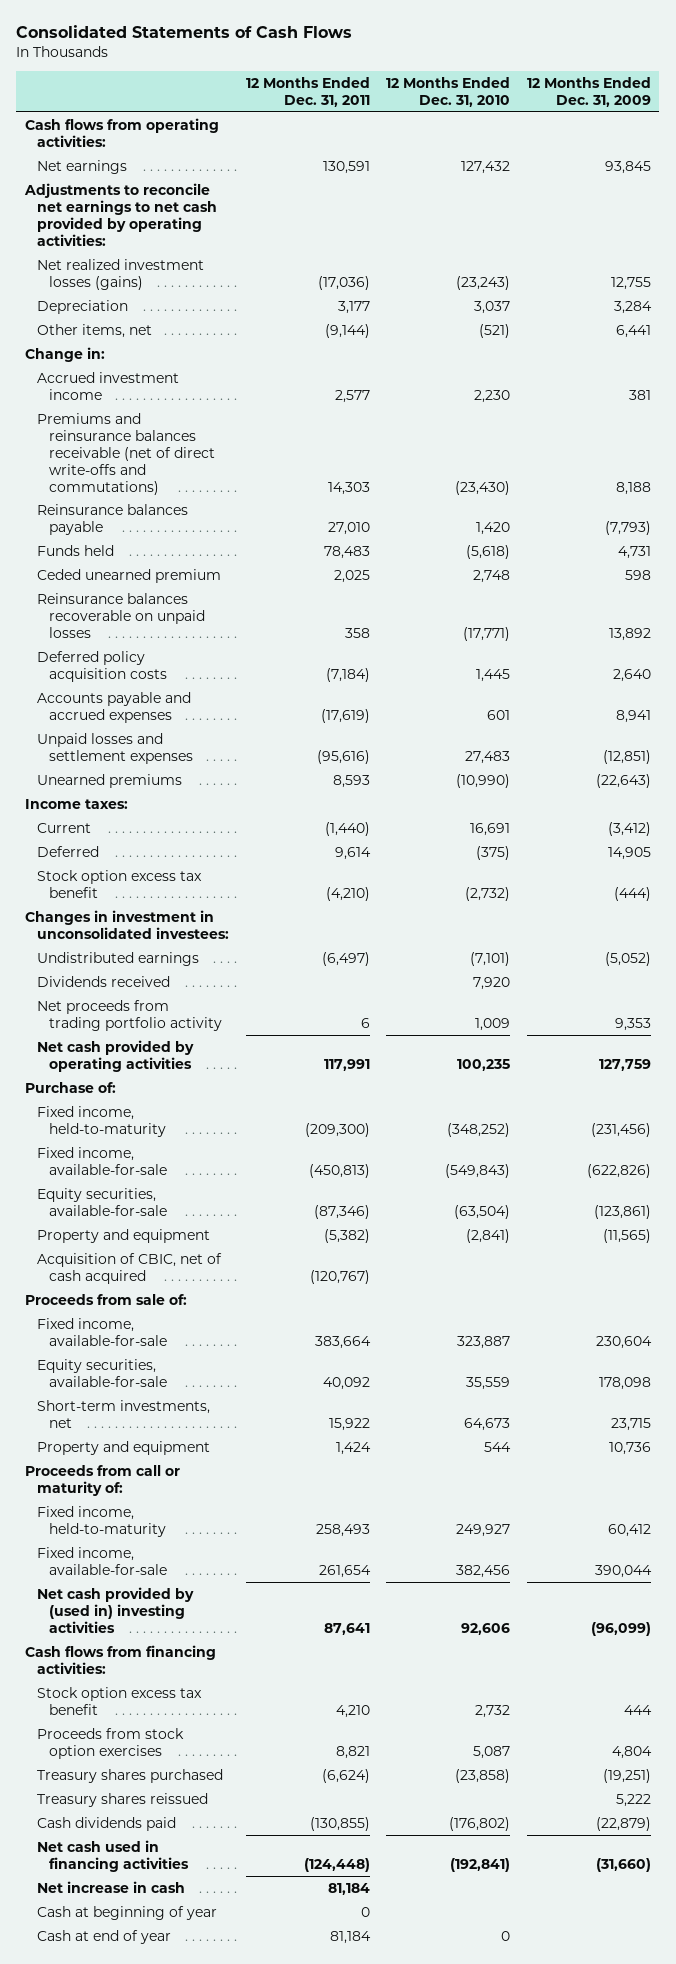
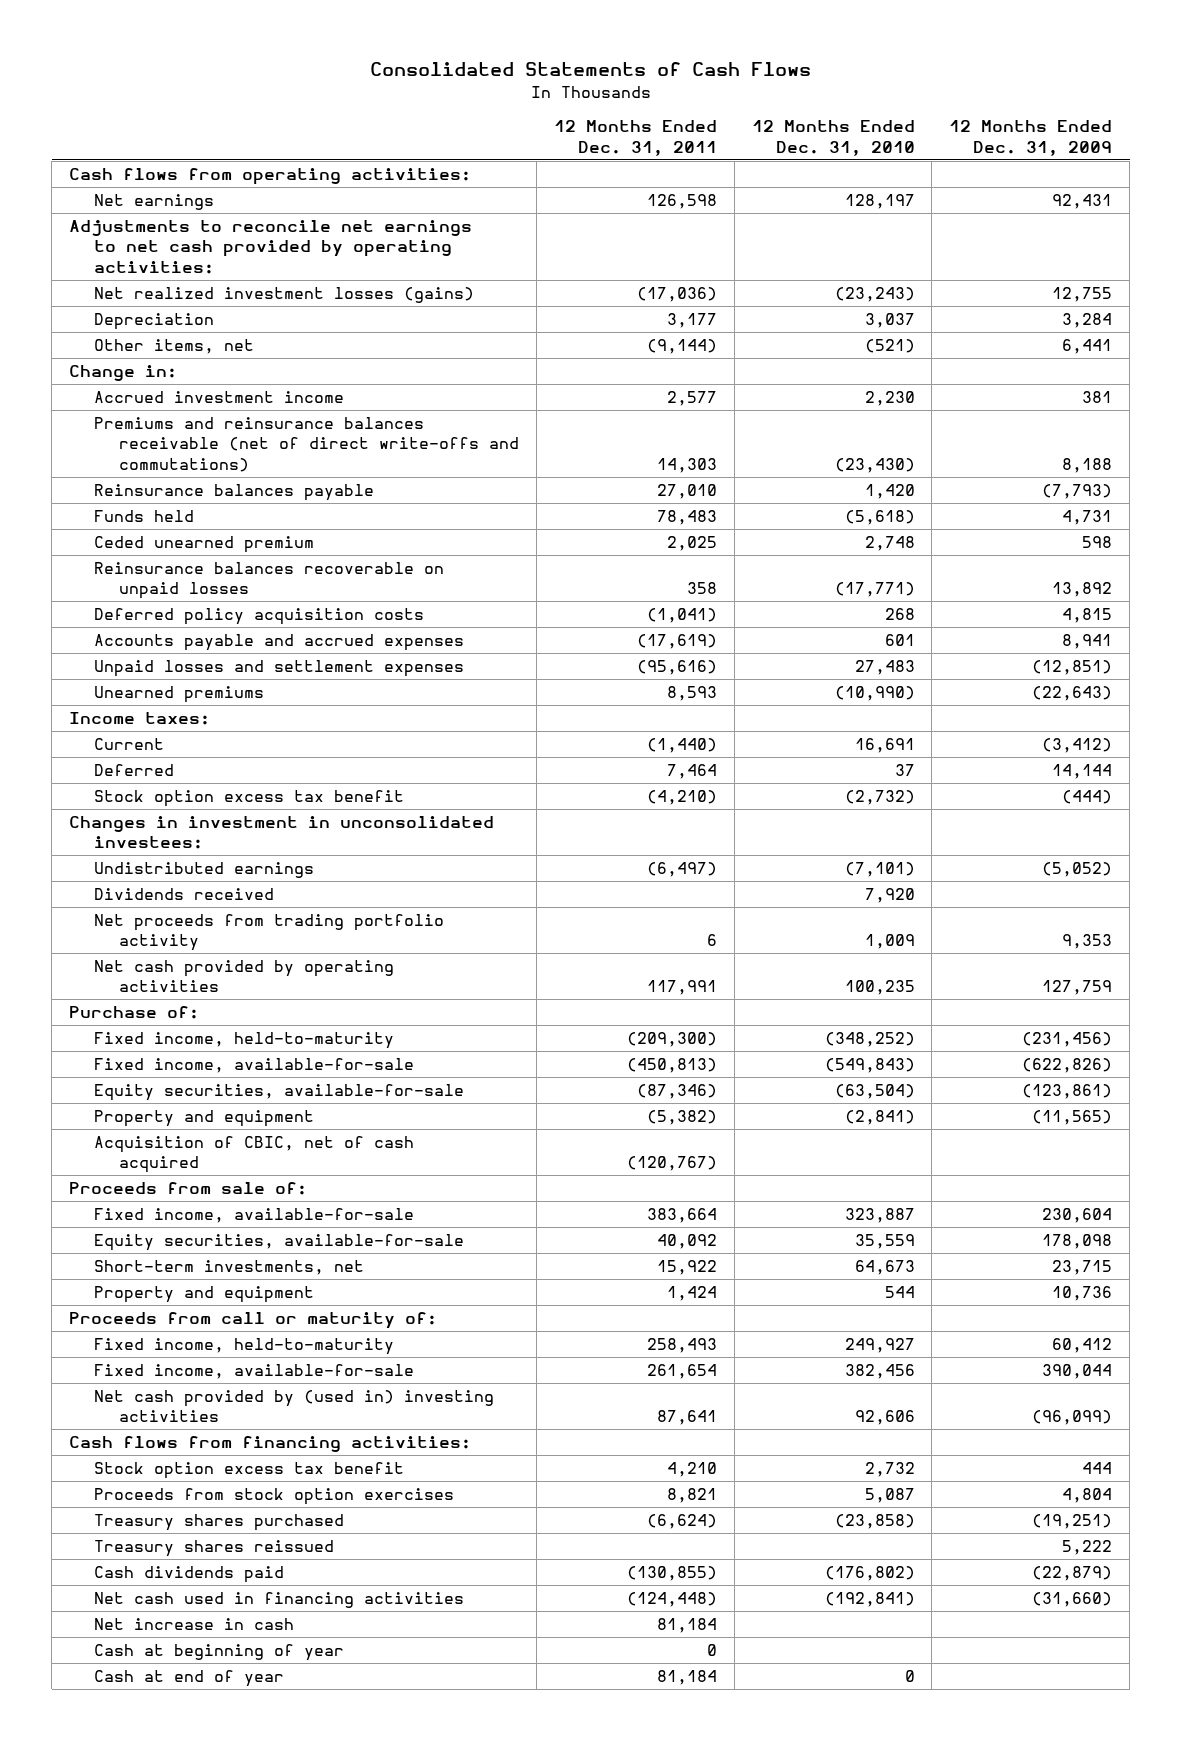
[322,160,370,174] 130,591 -> [646,193,717,209] 126,598
[461,160,511,174] 127,432 -> [844,193,915,209] 128,197
[605,160,652,174] 93,845 -> [1052,193,1113,209] 92,431
[325,667,370,682] (7,184) -> [646,607,717,623] (1,041)
[476,668,511,682] 1,445 -> [884,607,915,620] 268
[613,668,652,682] 2,640 -> [1062,607,1113,623] 4,815
[334,846,371,860] 9,614 -> [666,763,717,779] 7,464
[476,845,511,860] (375) -> [894,763,915,776] 37
[608,846,652,860] 14,905 -> [1052,763,1113,779] 14,144

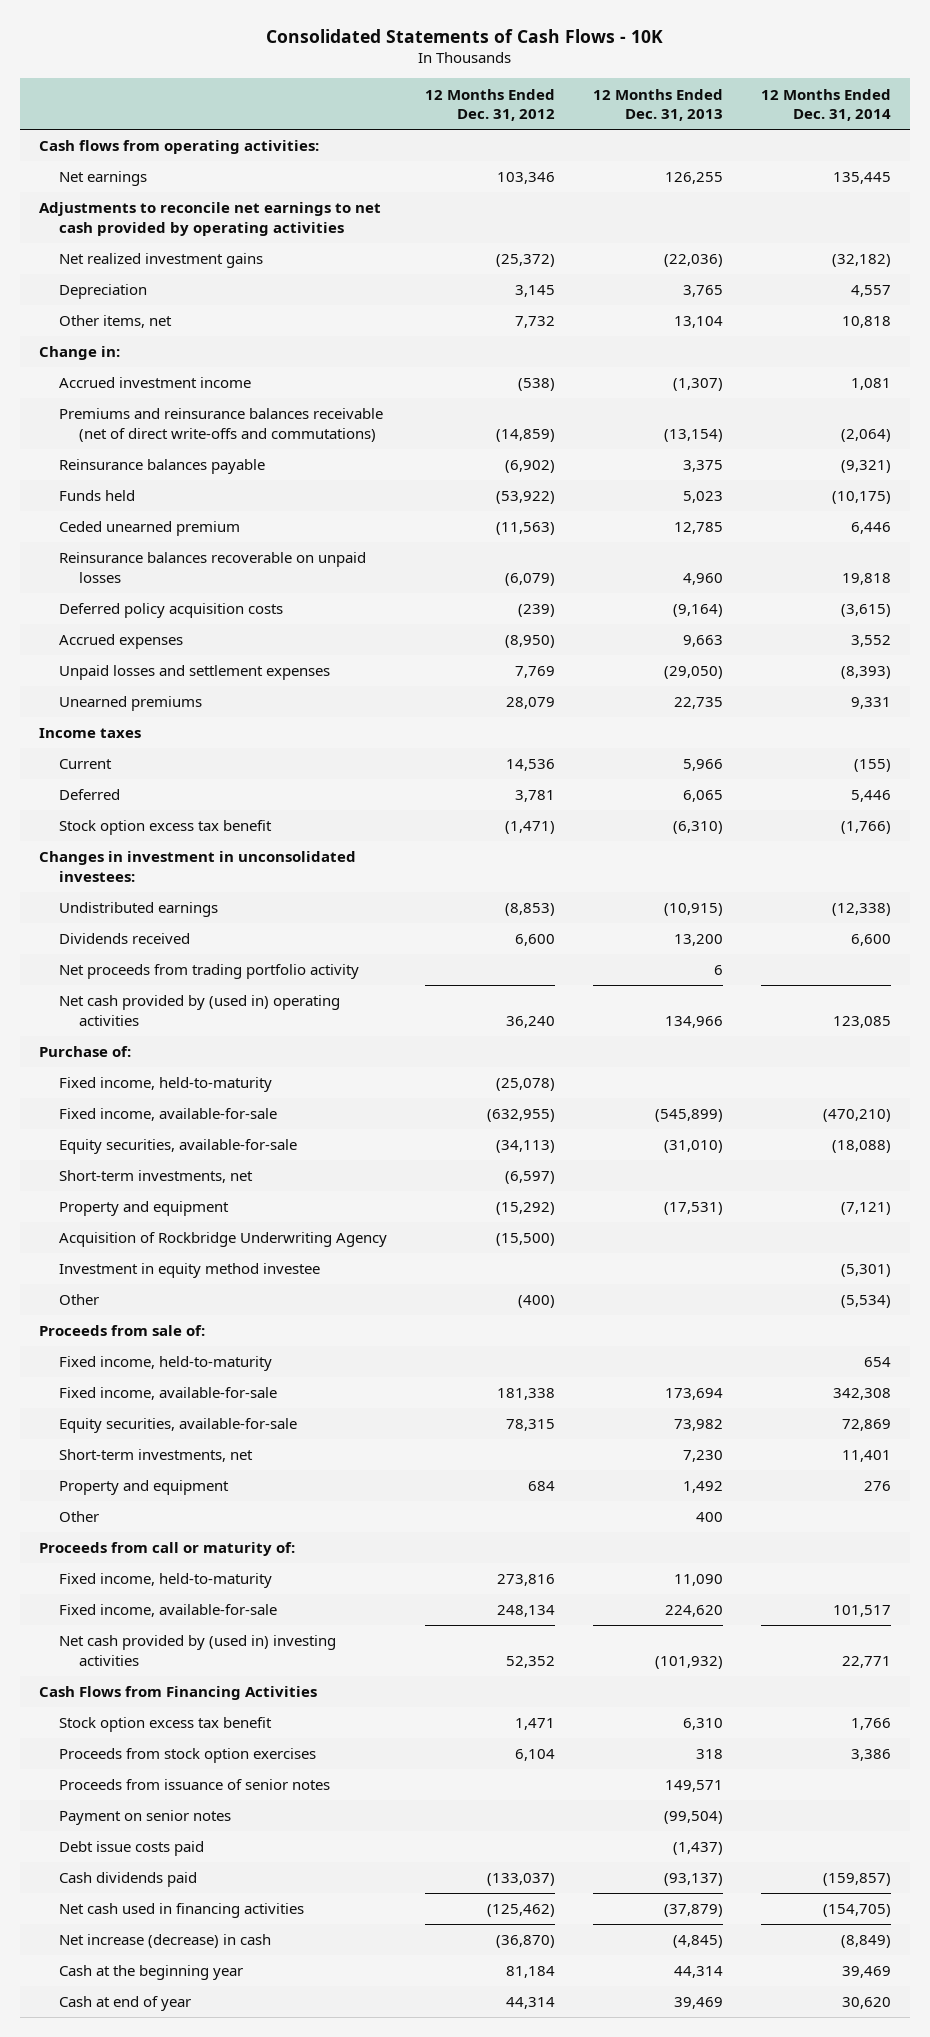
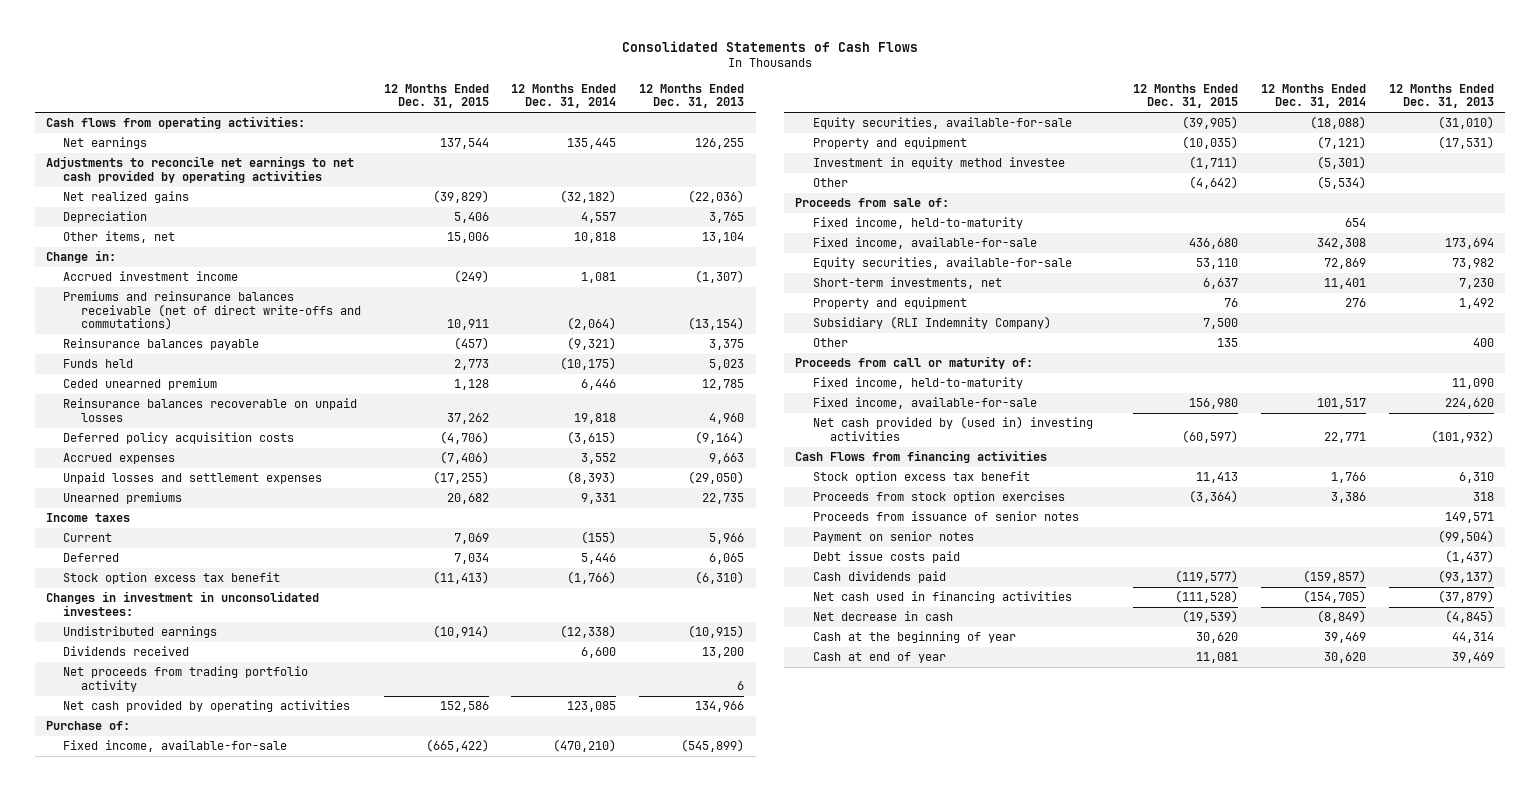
[265,28,663,43] Consolidated Statements of Cash Flows - 10K -> [621,41,918,53] Consolidated Statements of Cash Flows
[424,88,555,122] 12 Months Ended Dec. 31, 2012 -> none
none -> [383,83,489,109] 12 Months Ended Dec. 31, 2015
[58,253,263,269] Net realized investment gains -> [63,191,190,204] Net realized gains
[58,995,340,1026] Net cash provided by (used in) operating activities -> [63,700,351,713] Net cash provided by operating activities
[58,1077,272,1093] Fixed income, held-to-maturity -> none
[58,1170,253,1184] Short-term investments, net -> none
[58,1232,387,1248] Acquisition of Rockbridge Underwriting Agency -> none
none -> [812,316,1051,330] Subsidiary (RLI Indemnity Company)
[38,1686,317,1701] Cash Flows from Financing Activities -> [795,450,1048,464] Cash Flows from financing activities
[58,1934,271,1949] Net increase (decrease) in cash -> [812,611,953,622] Net decrease in cash
[58,1965,243,1981] Cash at the beginning year -> [812,631,1016,644] Cash at the beginning of year

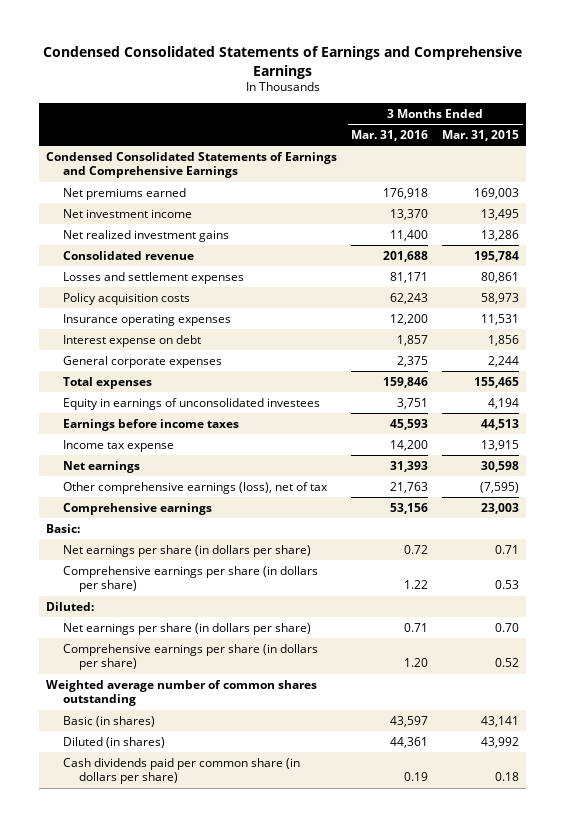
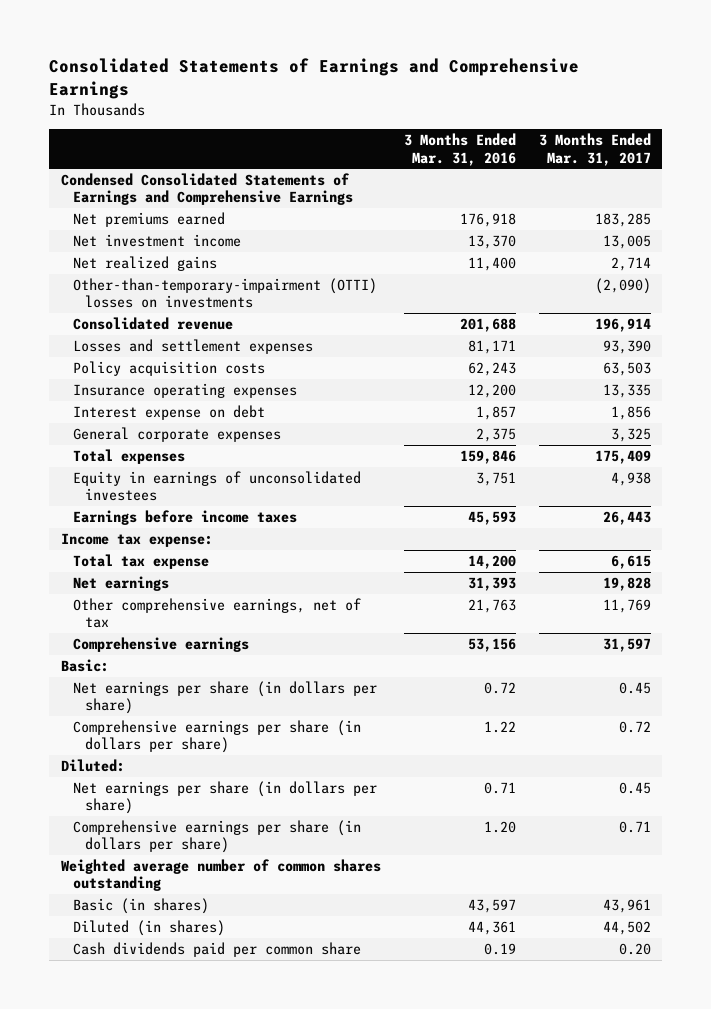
[42,46,522,79] Condensed Consolidated Statements of Earnings and Comprehensive Earnings -> [49,57,580,99] Consolidated Statements of Earnings and Comprehensive Earnings
[442,129,520,141] Mar. 31, 2015 -> none
none -> [538,133,651,166] 3 Months Ended Mar. 31, 2017
[62,229,229,242] Net realized investment gains -> [72,256,217,272] Net realized gains
none -> [72,278,377,309] Other-than-temporary-impairment (OTTI) losses on investments
none -> [60,533,213,548] Income tax expense:
[62,439,174,452] Income tax expense -> [72,554,209,570] Total tax expense
[62,481,328,494] Other comprehensive earnings (loss), net of tax -> [72,598,361,629] Other comprehensive earnings, net of tax
[62,757,300,785] Cash dividends paid per common share (in dollars per share) -> [72,942,361,958] Cash dividends paid per common share

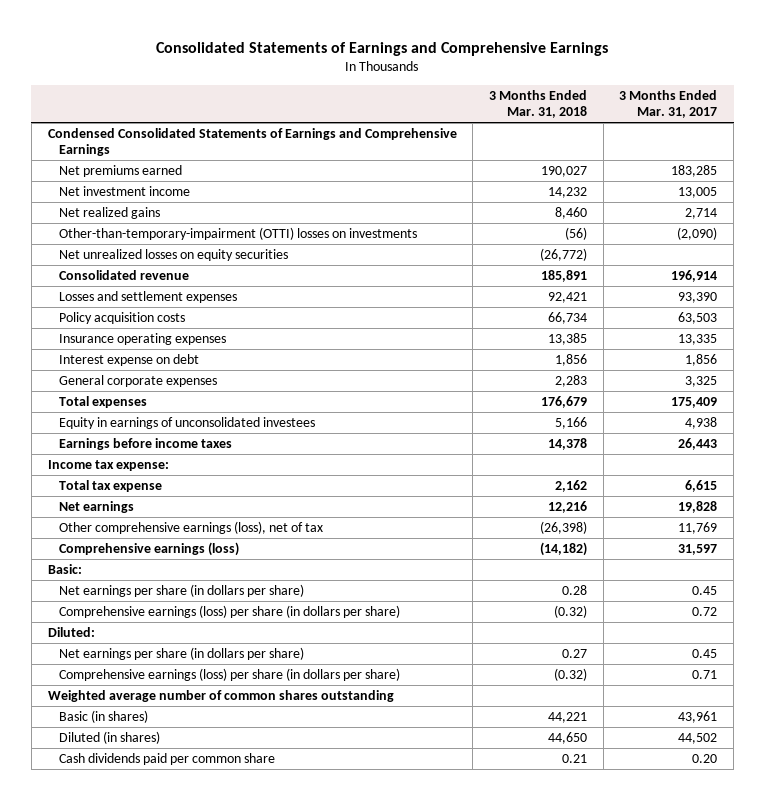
[403,133,516,166] 3 Months Ended Mar. 31, 2016 -> none
none -> [488,90,587,119] 3 Months Ended Mar. 31, 2018
none -> [59,249,289,262] Net unrealized losses on equity securities
[72,598,361,629] Other comprehensive earnings, net of tax -> [59,521,324,535] Other comprehensive earnings (loss), net of tax
[72,637,249,653] Comprehensive earnings -> [59,542,240,557] Comprehensive earnings (loss)
[72,720,361,754] Comprehensive earnings per share (in dollars per share) -> [59,605,401,619] Comprehensive earnings (loss) per share (in dollars per share)
[72,820,361,854] Comprehensive earnings per share (in dollars per share) -> [59,668,401,682] Comprehensive earnings (loss) per share (in dollars per share)

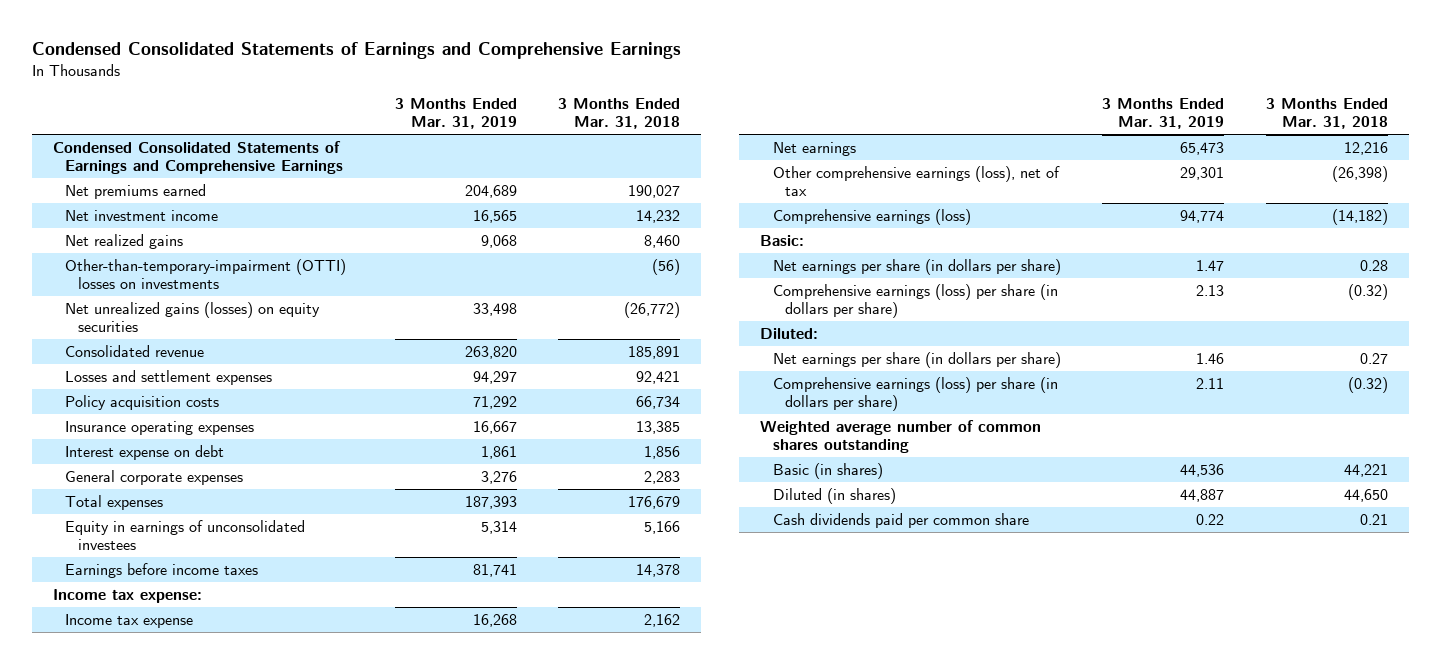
[156,41,609,56] Consolidated Statements of Earnings and Comprehensive Earnings -> [31,42,681,60] Condensed Consolidated Statements of Earnings and Comprehensive Earnings
[619,90,718,119] 3 Months Ended Mar. 31, 2017 -> none
none -> [394,98,517,129] 3 Months Ended Mar. 31, 2019
[59,249,289,262] Net unrealized losses on equity securities -> [65,301,321,332] Net unrealized gains (losses) on equity securities
[59,480,163,493] Total tax expense -> [65,613,194,628] Income tax expense

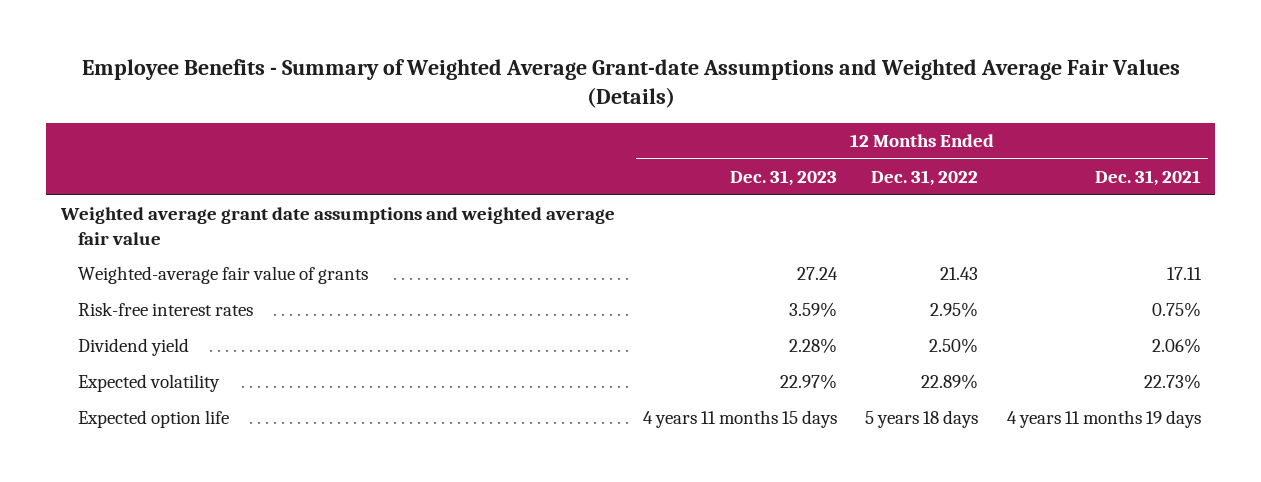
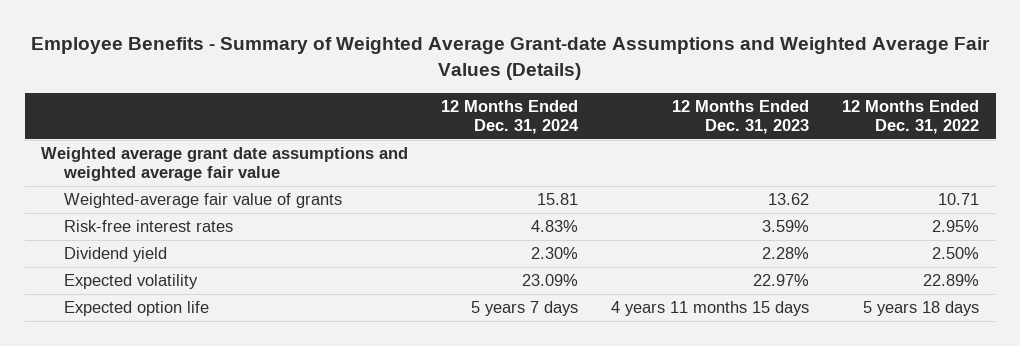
[1094,170,1201,187] Dec. 31, 2021 -> none
none -> [441,99,580,135] 12 Months Ended Dec. 31, 2024
[796,267,838,281] 27.24 -> [768,193,810,206] 13.62
[940,267,979,281] 21.43 -> [938,193,980,206] 10.71

